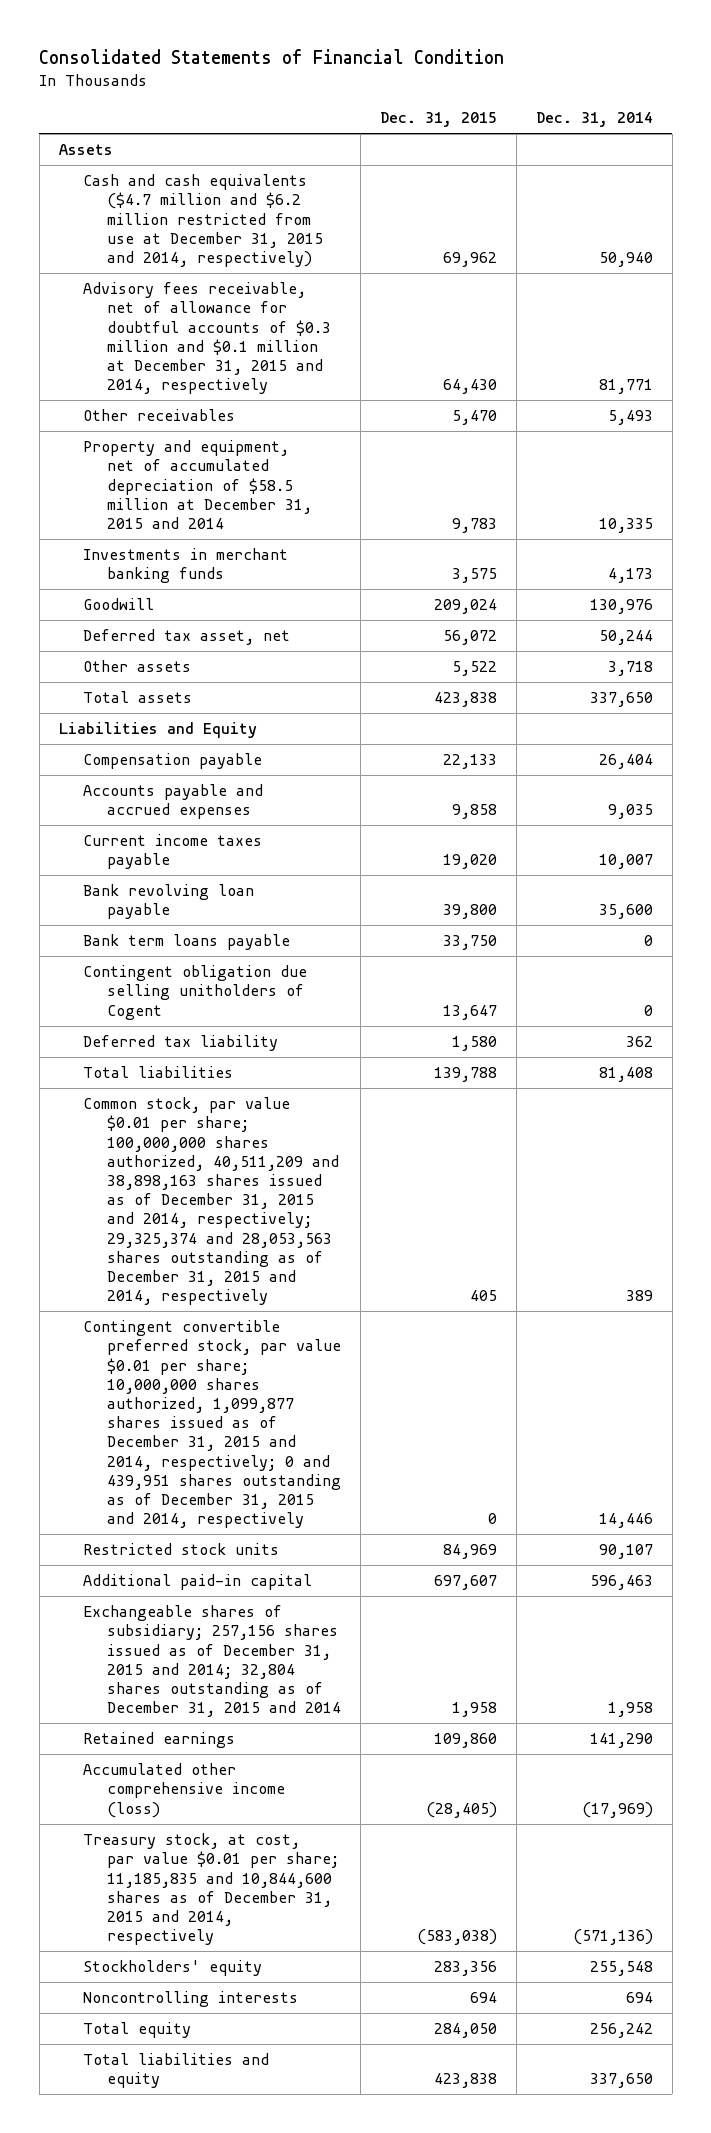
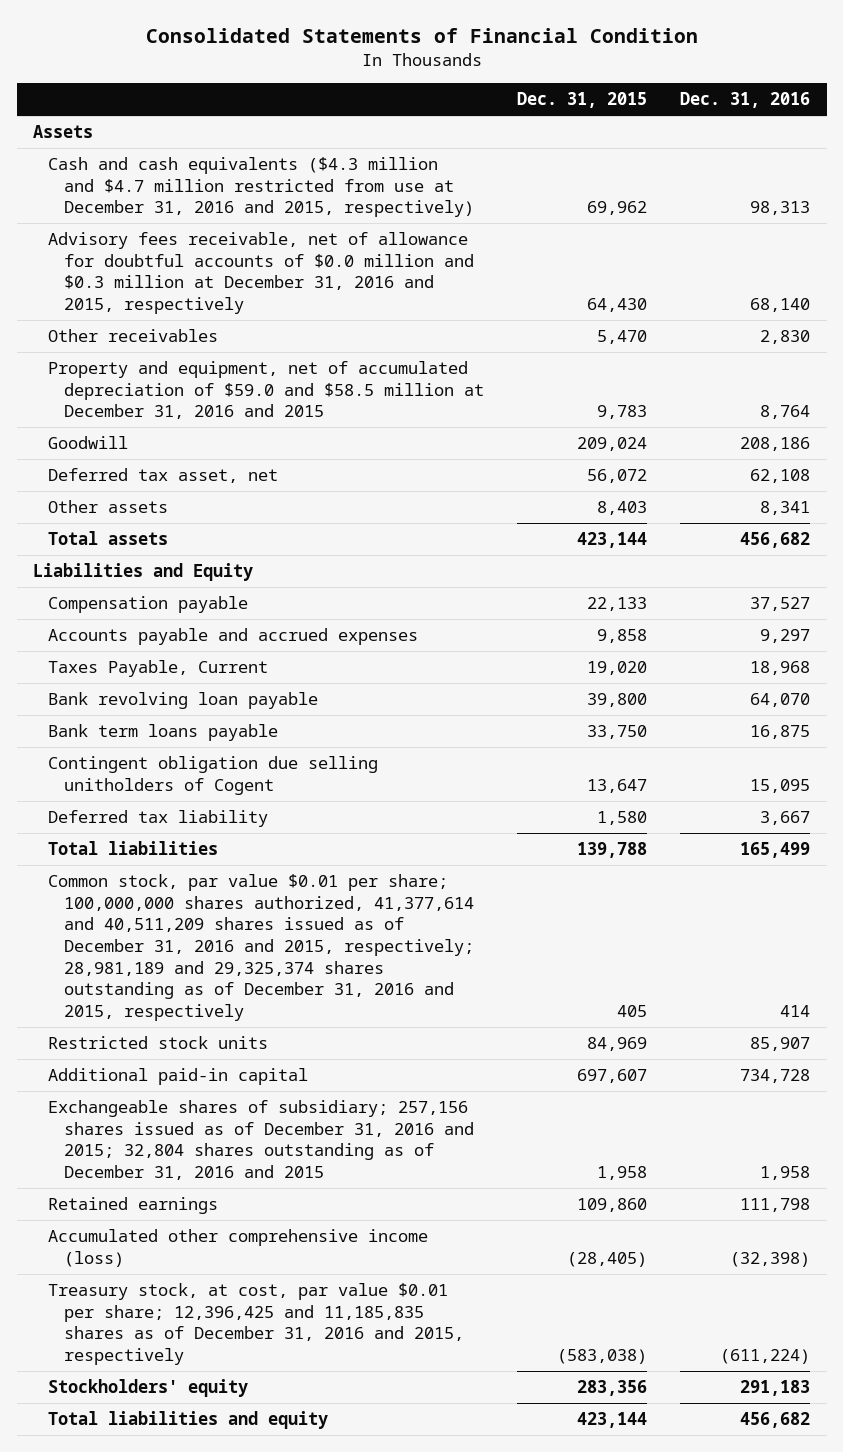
[535,112,653,128] Dec. 31, 2014 -> none
none -> [680,92,811,109] Dec. 31, 2016
[82,174,323,268] Cash and cash equivalents ($4.7 million and $6.2 million restricted from use at December 31, 2015 and 2014, respectively) -> [48,157,474,218] Cash and cash equivalents ($4.3 million and $4.7 million restricted from use at December 31, 2016 and 2015, respectively)
[82,282,331,395] Advisory fees receivable, net of allowance for doubtful accounts of $0.3 million and $0.1 million at December 31, 2015 and 2014, respectively -> [48,232,474,314] Advisory fees receivable, net of allowance for doubtful accounts of $0.0 million and $0.3 million at December 31, 2016 and 2015, respectively
[82,548,288,584] Investments in merchant banking funds -> none
[82,440,312,530] Property and equipment, net of accumulated depreciation of $58.5 million at December 31, 2015 and 2014 -> [48,361,484,420] Property and equipment, net of accumulated depreciation of $59.0 and $58.5 million at December 31, 2016 and 2015
[451,661,497,677] 5,522 -> [596,501,647,516] 8,403
[433,692,497,708] 423,838 -> [576,532,647,549] 423,144
[82,834,262,870] Current income taxes payable -> [48,660,269,678] Taxes Payable, Current
[82,1320,341,1529] Contingent convertible preferred stock, par value $0.01 per share; 10,000,000 shares authorized, 1,099,877 shares issued as of December 31, 2015 and 2014, respectively; 0 and 439,951 shares outstanding as of December 31, 2015 and 2014, respectively -> none
[82,1097,339,1306] Common stock, par value $0.01 per share; 100,000,000 shares authorized, 40,511,209 and 38,898,163 shares issued as of December 31, 2015 and 2014, respectively; 29,325,374 and 28,053,563 shares outstanding as of December 31, 2015 and 2014, respectively -> [48,874,474,1021] Common stock, par value $0.01 per share; 100,000,000 shares authorized, 41,377,614 and 40,511,209 shares issued as of December 31, 2016 and 2015, respectively; 28,981,189 and 29,325,374 shares outstanding as of December 31, 2016 and 2015, respectively
[82,1605,341,1718] Exchangeable shares of subsidiary; 257,156 shares issued as of December 31, 2015 and 2014; 32,804 shares outstanding as of December 31, 2015 and 2014 -> [48,1100,474,1180] Exchangeable shares of subsidiary; 257,156 shares issued as of December 31, 2016 and 2015; 32,804 shares outstanding as of December 31, 2016 and 2015
[82,1833,339,1946] Treasury stock, at cost, par value $0.01 per share; 11,185,835 and 10,844,600 shares as of December 31, 2015 and 2014, respectively -> [48,1283,464,1365] Treasury stock, at cost, par value $0.01 per share; 12,396,425 and 11,185,835 shares as of December 31, 2016 and 2015, respectively
[82,1991,298,2008] Noncontrolling interests -> none
[82,2022,191,2039] Total equity -> none
[433,2073,497,2089] 423,838 -> [576,1412,647,1429] 423,144

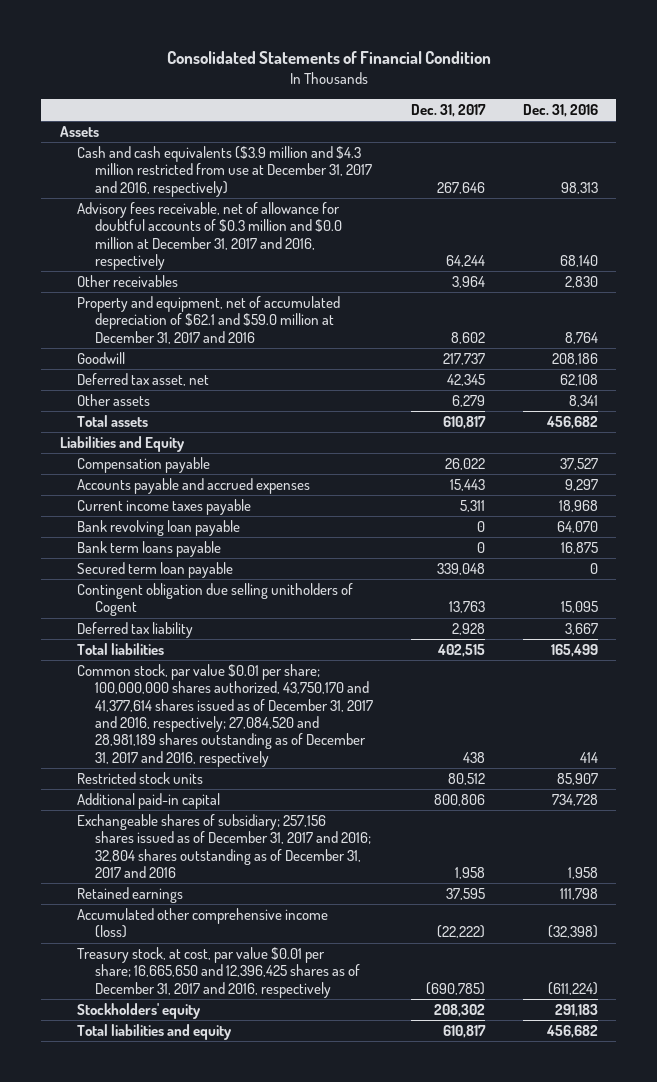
[516,92,647,109] Dec. 31, 2015 -> none
none -> [410,103,486,117] Dec. 31, 2017
[48,157,474,218] Cash and cash equivalents ($4.3 million and $4.7 million restricted from use at December 31, 2016 and 2015, respectively) -> [77,146,373,197] Cash and cash equivalents ($3.9 million and $4.3 million restricted from use at December 31, 2017 and 2016, respectively)
[48,232,474,314] Advisory fees receivable, net of allowance for doubtful accounts of $0.0 million and $0.3 million at December 31, 2016 and 2015, respectively -> [77,202,343,271] Advisory fees receivable, net of allowance for doubtful accounts of $0.3 million and $0.0 million at December 31, 2017 and 2016, respectively
[48,361,484,420] Property and equipment, net of accumulated depreciation of $59.0 and $58.5 million at December 31, 2016 and 2015 -> [77,296,341,344] Property and equipment, net of accumulated depreciation of $62.1 and $59.0 million at December 31, 2017 and 2016
[48,660,269,678] Taxes Payable, Current -> [77,499,252,516] Current income taxes payable
none -> [77,562,234,579] Secured term loan payable
[48,874,474,1021] Common stock, par value $0.01 per share; 100,000,000 shares authorized, 41,377,614 and 40,511,209 shares issued as of December 31, 2016 and 2015, respectively; 28,981,189 and 29,325,374 shares outstanding as of December 31, 2016 and 2015, respectively -> [77,664,374,767] Common stock, par value $0.01 per share; 100,000,000 shares authorized, 43,750,170 and 41,377,614 shares issued as of December 31, 2017 and 2016, respectively; 27,084,520 and 28,981,189 shares outstanding as of December 31, 2017 and 2016, respectively
[48,1100,474,1180] Exchangeable shares of subsidiary; 257,156 shares issued as of December 31, 2016 and 2015; 32,804 shares outstanding as of December 31, 2016 and 2015 -> [77,814,372,879] Exchangeable shares of subsidiary; 257,156 shares issued as of December 31, 2017 and 2016; 32,804 shares outstanding as of December 31, 2017 and 2016
[48,1283,464,1365] Treasury stock, at cost, par value $0.01 per share; 12,396,425 and 11,185,835 shares as of December 31, 2016 and 2015, respectively -> [77,947,361,998] Treasury stock, at cost, par value $0.01 per share; 16,665,650 and 12,396,425 shares as of December 31, 2017 and 2016, respectively

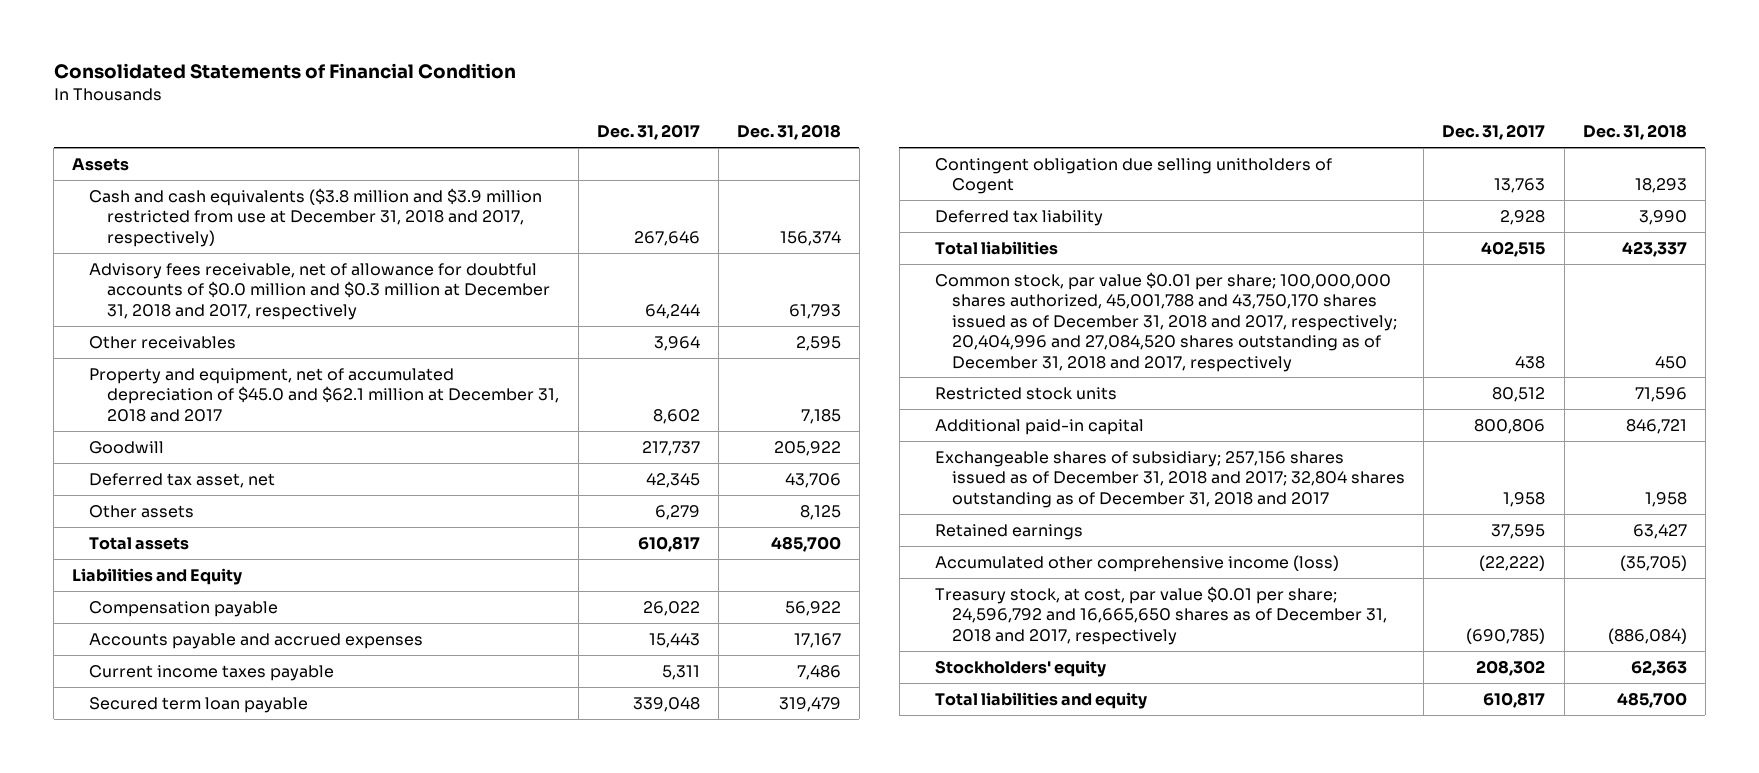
[522,103,598,117] Dec. 31, 2016 -> none
none -> [736,124,841,141] Dec. 31, 2018
[77,146,373,197] Cash and cash equivalents ($3.9 million and $4.3 million restricted from use at December 31, 2017 and 2016, respectively) -> [89,187,543,247] Cash and cash equivalents ($3.8 million and $3.9 million restricted from use at December 31, 2018 and 2017, respectively)
[77,202,343,271] Advisory fees receivable, net of allowance for doubtful accounts of $0.3 million and $0.0 million at December 31, 2017 and 2016, respectively -> [89,262,550,320] Advisory fees receivable, net of allowance for doubtful accounts of $0.0 million and $0.3 million at December 31, 2018 and 2017, respectively
[77,296,341,344] Property and equipment, net of accumulated depreciation of $62.1 and $59.0 million at December 31, 2017 and 2016 -> [89,367,559,422] Property and equipment, net of accumulated depreciation of $45.0 and $62.1 million at December 31, 2018 and 2017
[77,520,241,537] Bank revolving loan payable -> none
[77,541,222,558] Bank term loans payable -> none
[77,664,374,767] Common stock, par value $0.01 per share; 100,000,000 shares authorized, 43,750,170 and 41,377,614 shares issued as of December 31, 2017 and 2016, respectively; 27,084,520 and 28,981,189 shares outstanding as of December 31, 2017 and 2016, respectively -> [935,271,1398,372] Common stock, par value $0.01 per share; 100,000,000 shares authorized, 45,001,788 and 43,750,170 shares issued as of December 31, 2018 and 2017, respectively; 20,404,996 and 27,084,520 shares outstanding as of December 31, 2018 and 2017, respectively
[77,814,372,879] Exchangeable shares of subsidiary; 257,156 shares issued as of December 31, 2017 and 2016; 32,804 shares outstanding as of December 31, 2017 and 2016 -> [935,450,1406,508] Exchangeable shares of subsidiary; 257,156 shares issued as of December 31, 2018 and 2017; 32,804 shares outstanding as of December 31, 2018 and 2017
[77,947,361,998] Treasury stock, at cost, par value $0.01 per share; 16,665,650 and 12,396,425 shares as of December 31, 2017 and 2016, respectively -> [935,585,1388,645] Treasury stock, at cost, par value $0.01 per share; 24,596,792 and 16,665,650 shares as of December 31, 2018 and 2017, respectively

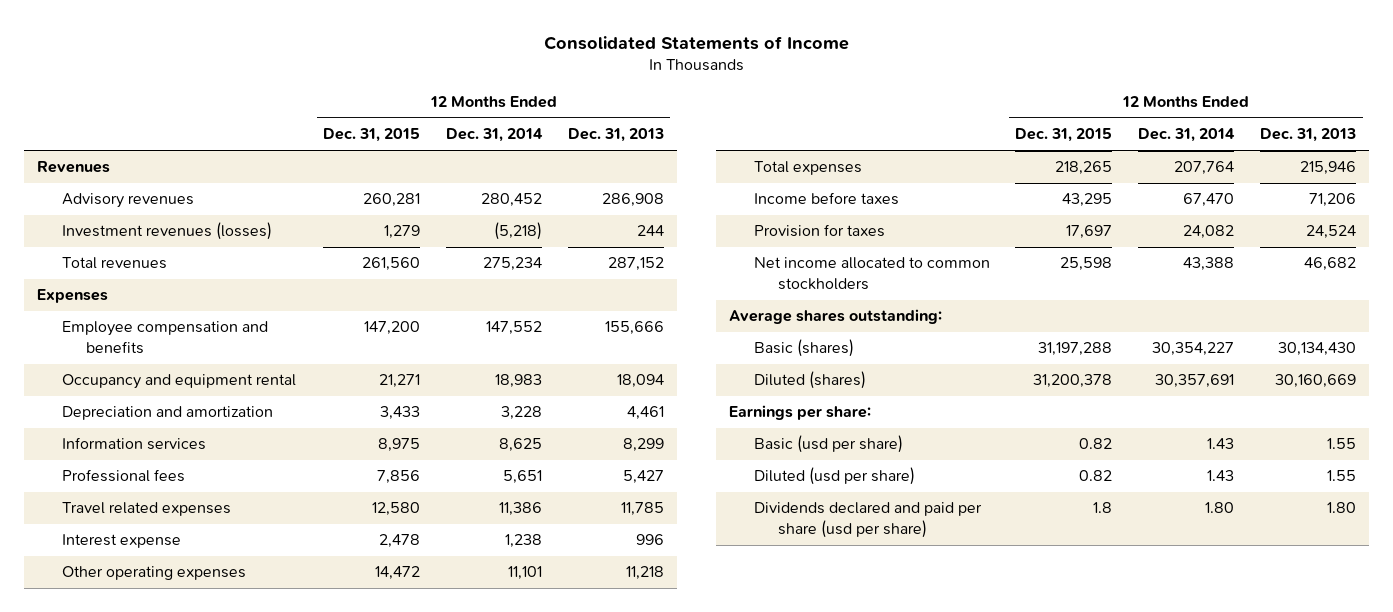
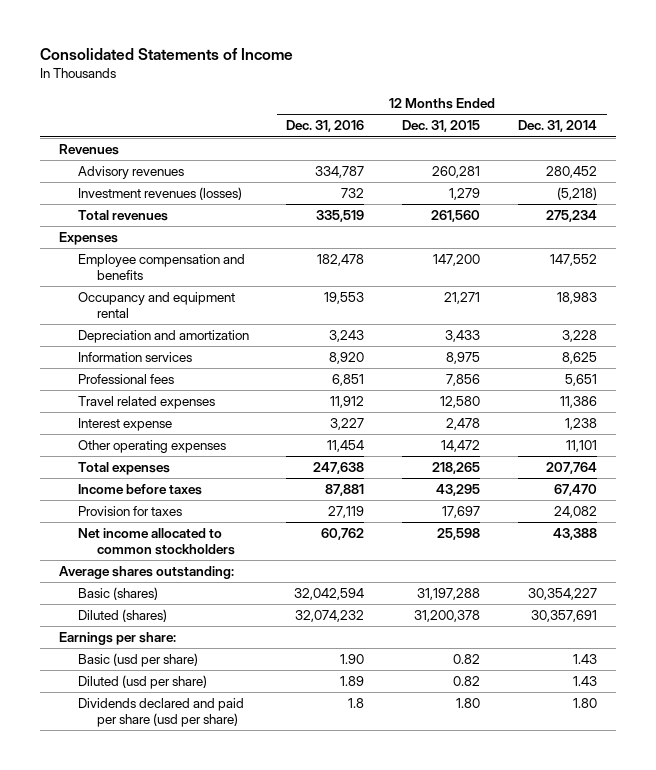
[568,128,665,143] Dec. 31, 2013 -> none
none -> [286,120,365,133] Dec. 31, 2016
[1093,502,1113,514] 1.8 -> [456,698,481,709] 1.80

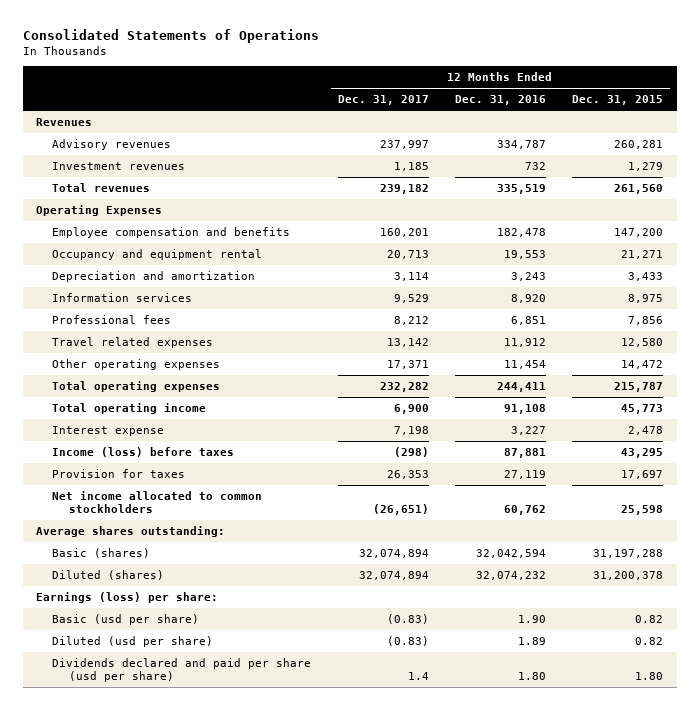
[39,48,293,61] Consolidated Statements of Income -> [22,29,319,44] Consolidated Statements of Operations
[518,120,598,133] Dec. 31, 2014 -> none
none -> [337,95,429,106] Dec. 31, 2017
[77,187,242,201] Investment revenues (losses) -> [52,162,186,171] Investment revenues
[58,232,118,246] Expenses -> [35,205,162,217] Operating Expenses
[77,462,170,476] Total expenses -> [52,381,221,393] Total operating expenses
[313,462,365,475] 247,638 -> [496,382,546,393] 244,411
[432,462,481,475] 218,265 -> [614,382,664,393] 215,787
none -> [52,403,207,415] Total operating income
[77,418,172,432] Interest expense -> [52,426,165,437] Interest expense
[77,484,202,496] Income before taxes -> [52,447,235,458] Income (loss) before taxes
[58,632,176,646] Earnings per share: -> [35,592,218,604] Earnings (loss) per share:
[348,698,365,709] 1.8 -> [517,672,546,681] 1.80

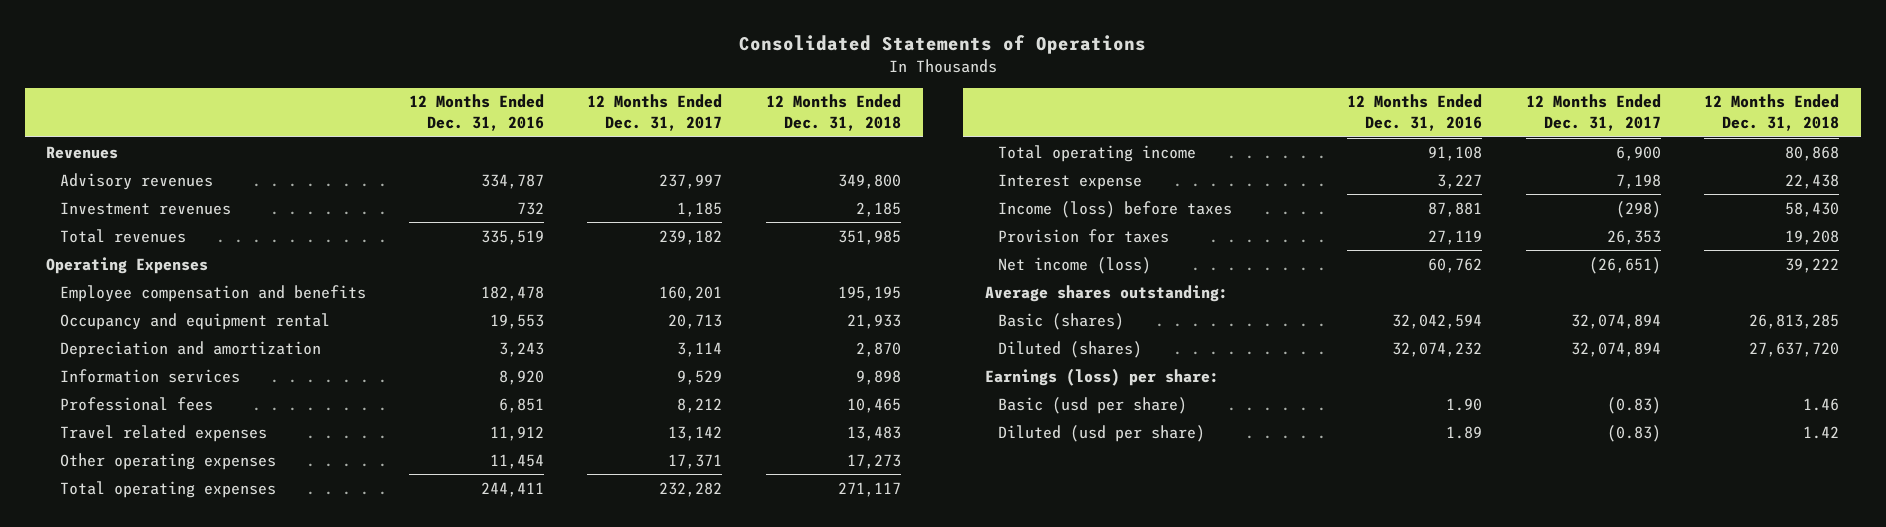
[572,95,664,106] Dec. 31, 2015 -> none
none -> [765,94,901,132] 12 Months Ended Dec. 31, 2018
[52,491,263,514] Net income allocated to common stockholders -> [997,256,1151,274] Net income (loss)
[52,658,312,683] Dividends declared and paid per share (usd per share) -> none

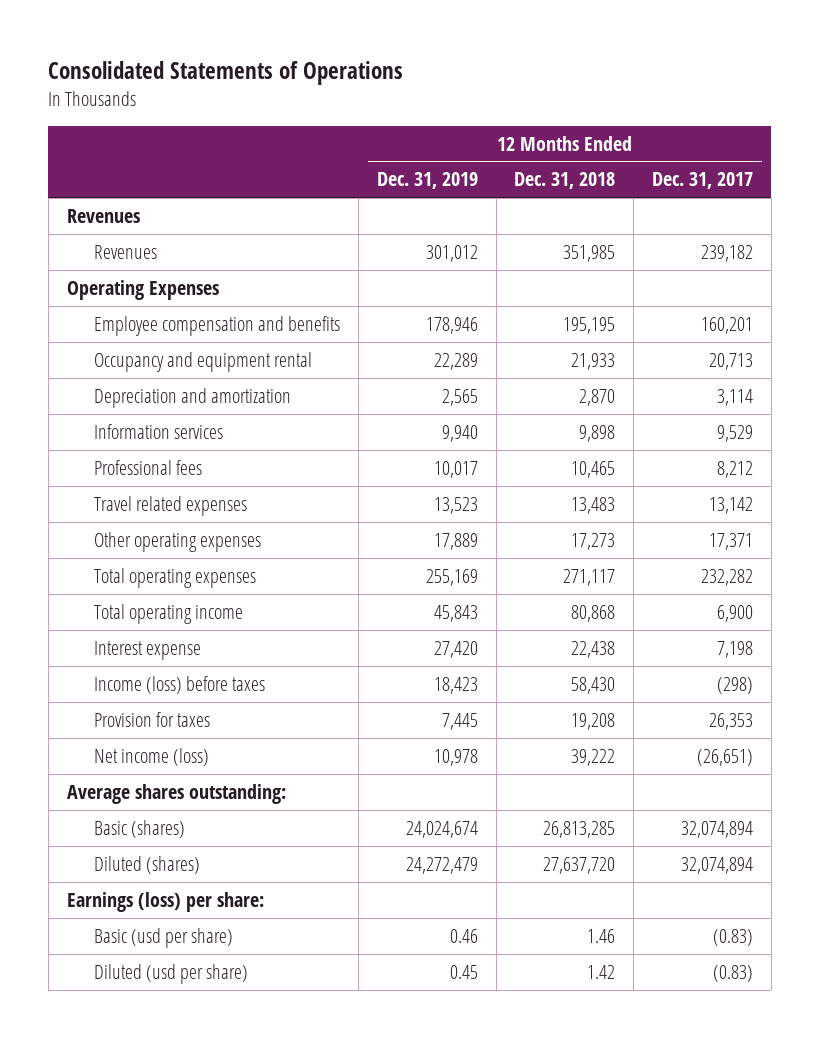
[409,94,545,132] 12 Months Ended Dec. 31, 2016 -> none
none -> [376,172,478,190] Dec. 31, 2019
[59,172,213,190] Advisory revenues -> none
[59,201,231,215] Investment revenues -> none
[59,228,186,243] Total revenues -> [93,244,157,259] Revenues

